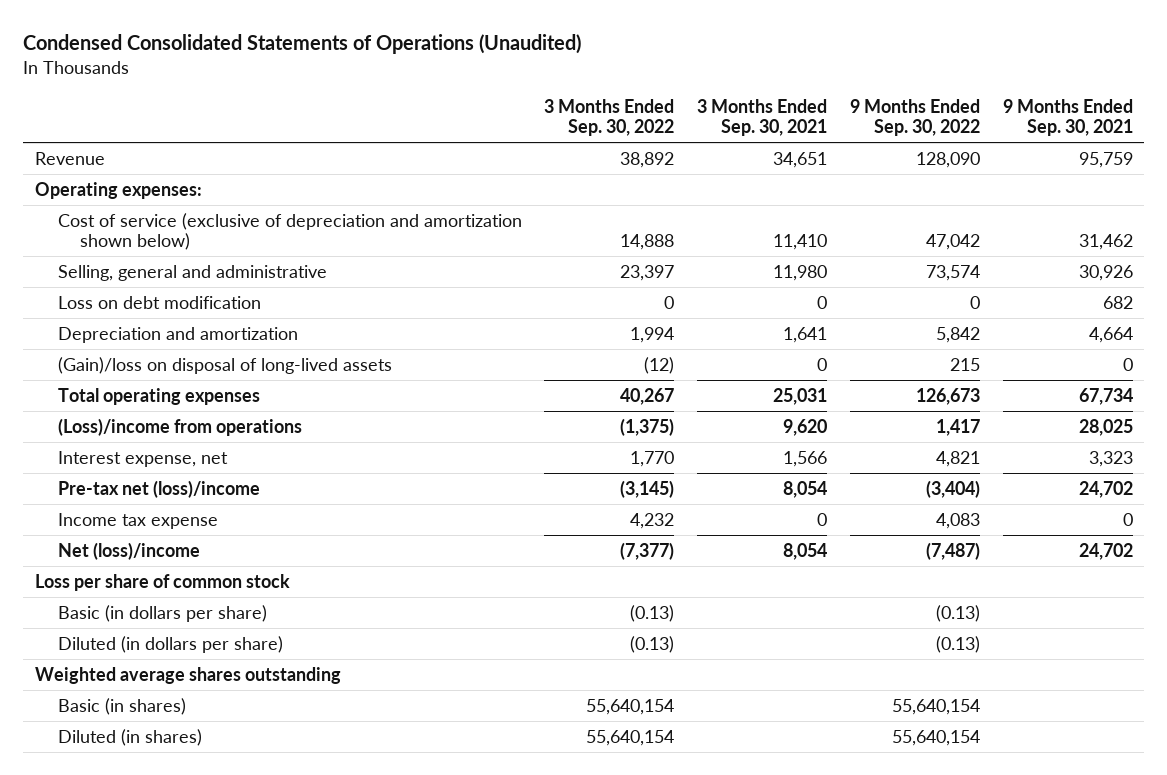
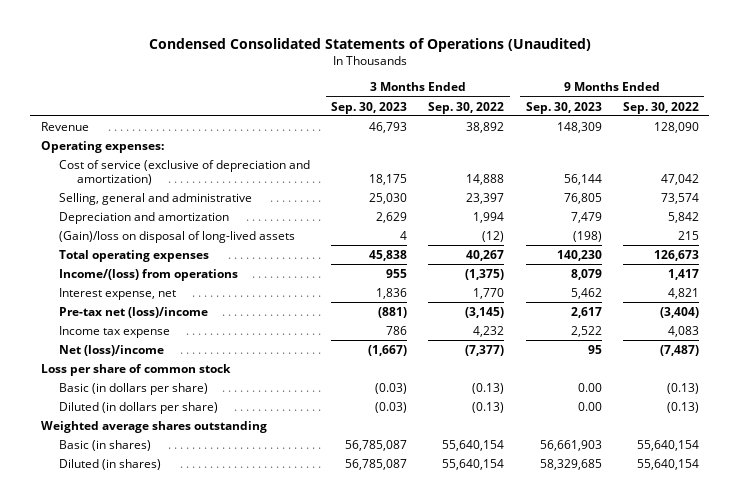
[697,98,828,137] 3 Months Ended Sep. 30, 2021 -> none
[1002,98,1133,137] 9 Months Ended Sep. 30, 2021 -> none
none -> [331,101,408,114] Sep. 30, 2023
none -> [525,101,602,114] Sep. 30, 2023
[57,212,522,250] Cost of service (exclusive of depreciation and amortization shown below) -> [59,159,311,185] Cost of service (exclusive of depreciation and amortization)
[57,295,261,309] Loss on debt modification -> none
[57,417,302,436] (Loss)/income from operations -> [59,268,239,281] Income/(loss) from operations

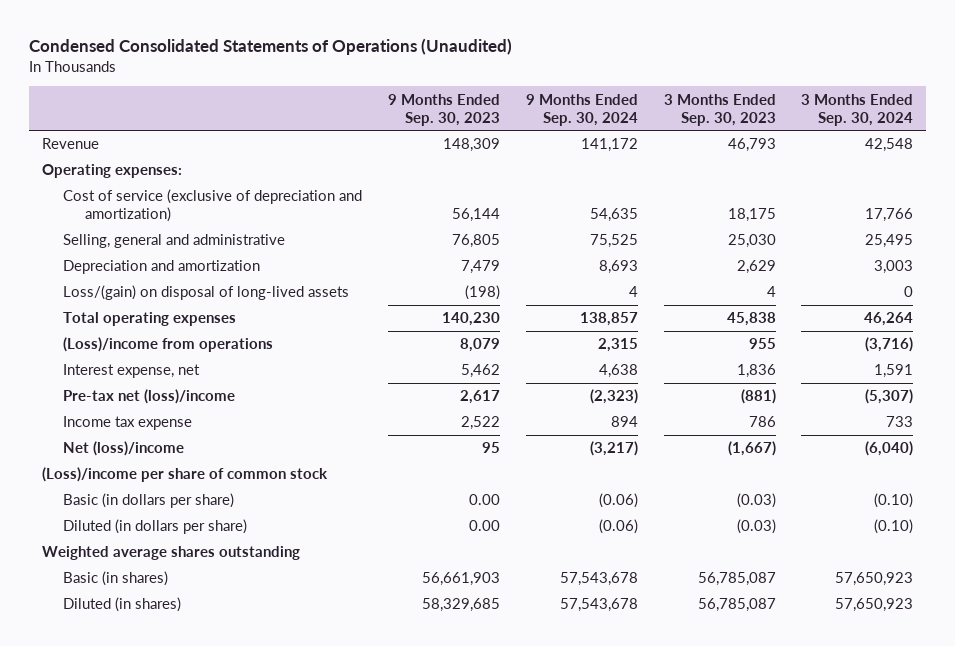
[428,101,505,114] Sep. 30, 2022 -> none
[622,101,699,114] Sep. 30, 2022 -> none
none -> [525,93,638,126] 9 Months Ended Sep. 30, 2024
none -> [801,93,914,126] 3 Months Ended Sep. 30, 2024
[59,230,296,243] (Gain)/loss on disposal of long-lived assets -> [63,285,350,301] Loss/(gain) on disposal of long-lived assets
[59,268,239,281] Income/(loss) from operations -> [63,337,274,353] (Loss)/income from operations
[40,363,231,376] Loss per share of common stock -> [41,467,328,483] (Loss)/income per share of common stock

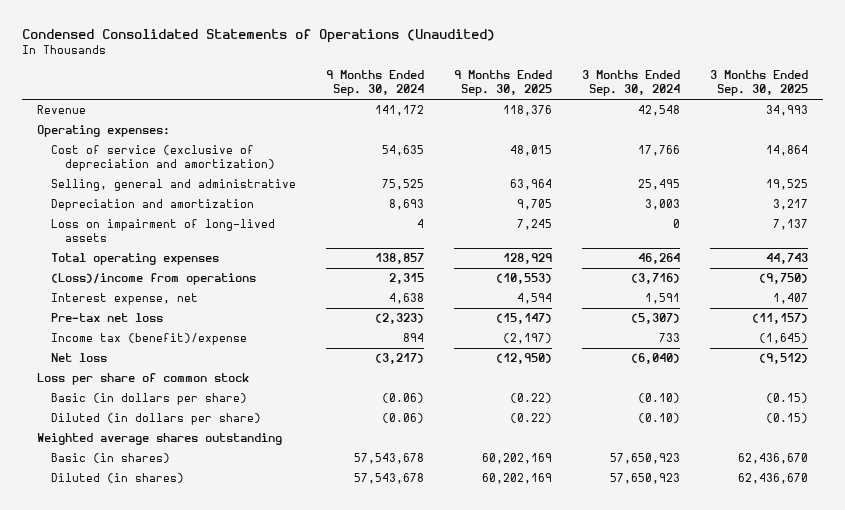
[388,93,501,126] 9 Months Ended Sep. 30, 2023 -> none
[663,93,776,126] 3 Months Ended Sep. 30, 2023 -> none
none -> [453,69,552,96] 9 Months Ended Sep. 30, 2025
none -> [709,69,808,96] 3 Months Ended Sep. 30, 2025
[63,285,350,301] Loss/(gain) on disposal of long-lived assets -> [50,219,275,243] Loss on impairment of long-lived assets
[63,389,236,405] Pre-tax net (loss)/income -> [50,313,163,323] Pre-tax net loss
[63,416,193,431] Income tax expense -> [50,333,247,346] Income tax (benefit)/expense
[63,441,185,457] Net (loss)/income -> [50,353,107,363] Net loss
[41,467,328,483] (Loss)/income per share of common stock -> [36,373,249,386] Loss per share of common stock

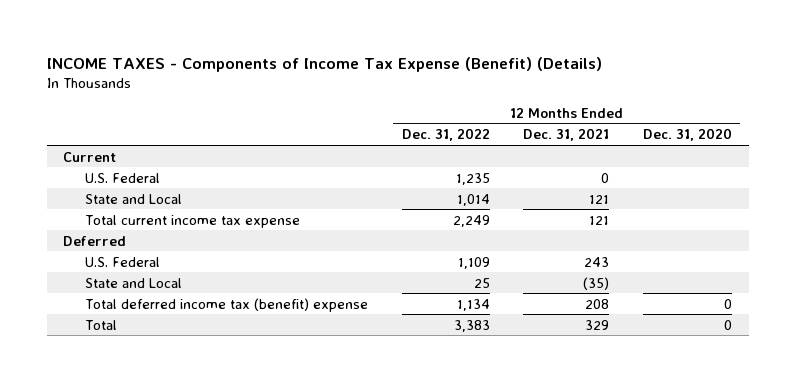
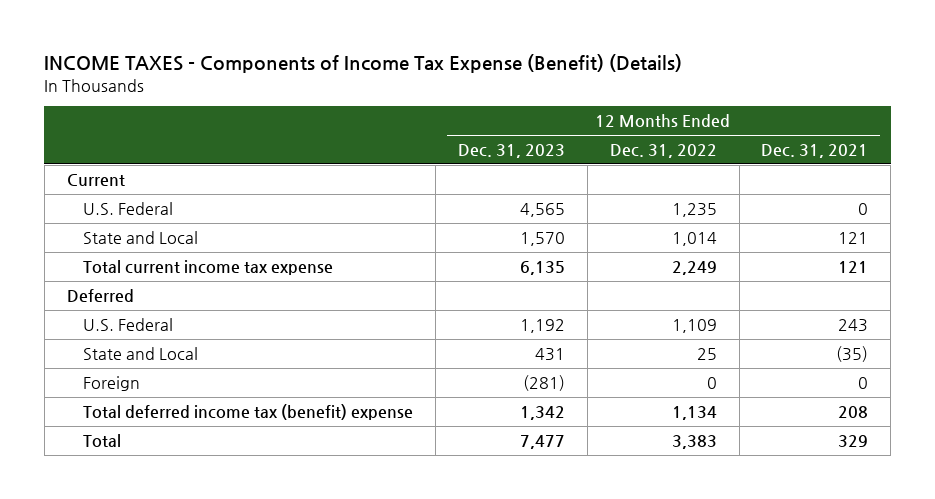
[642,128,732,142] Dec. 31, 2020 -> none
none -> [457,144,565,159] Dec. 31, 2023
none -> [82,375,140,391] Foreign

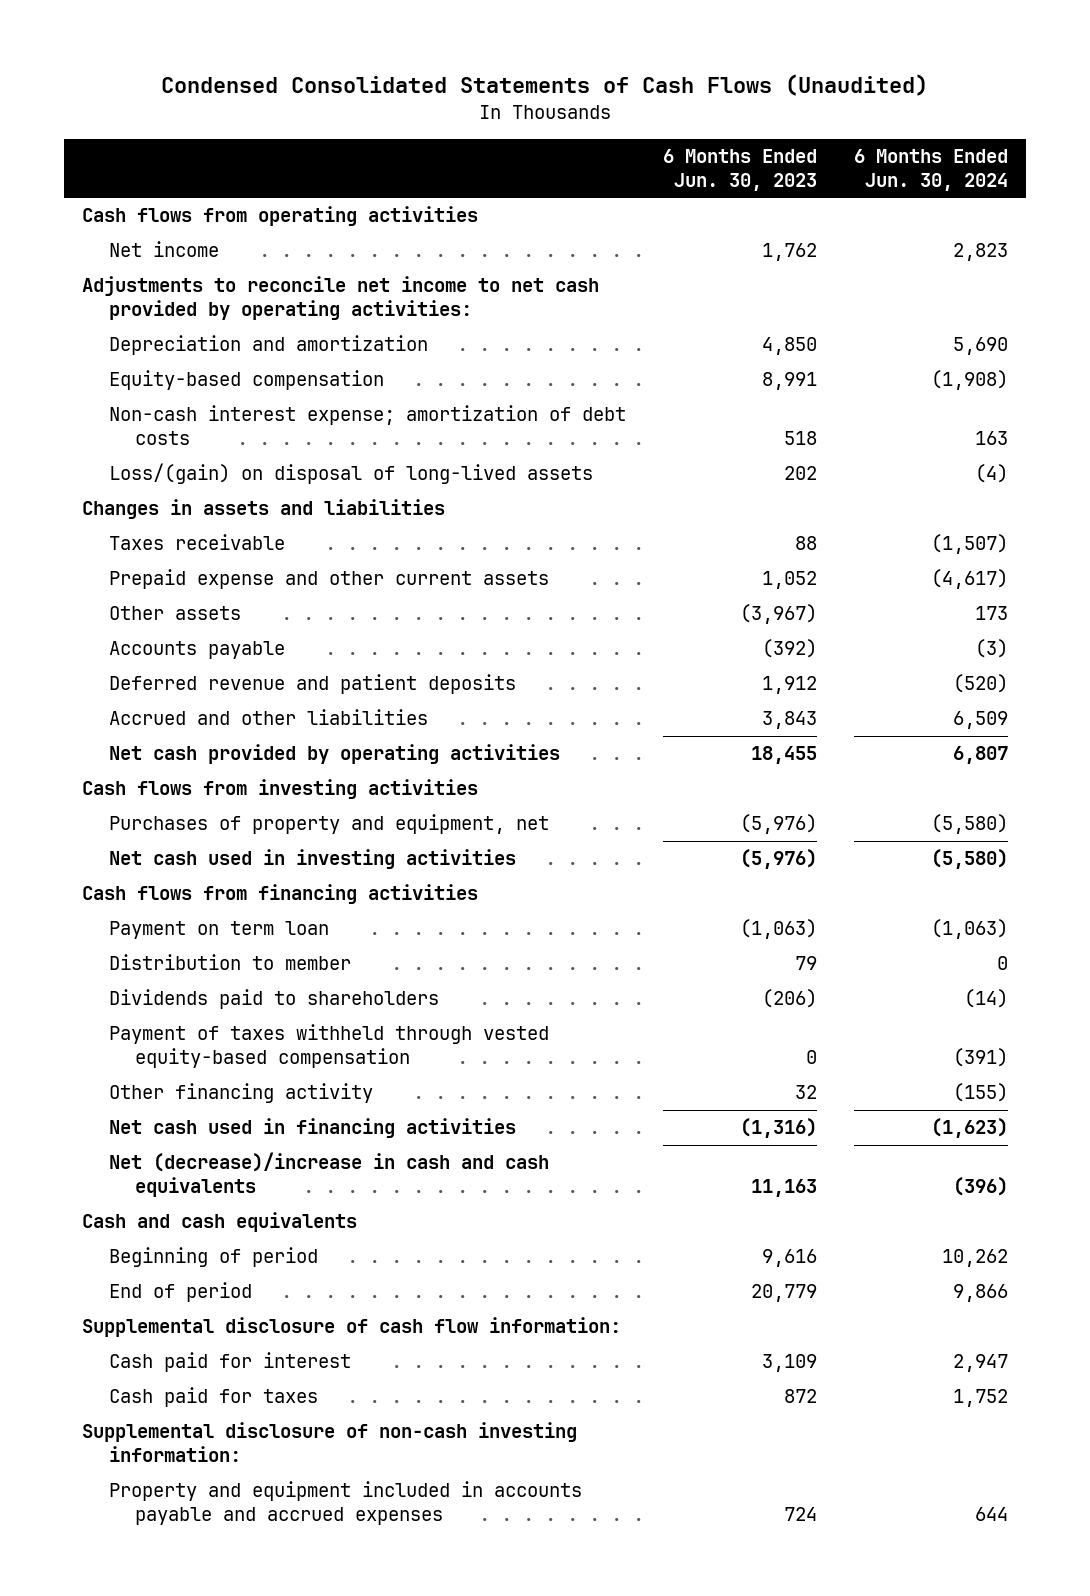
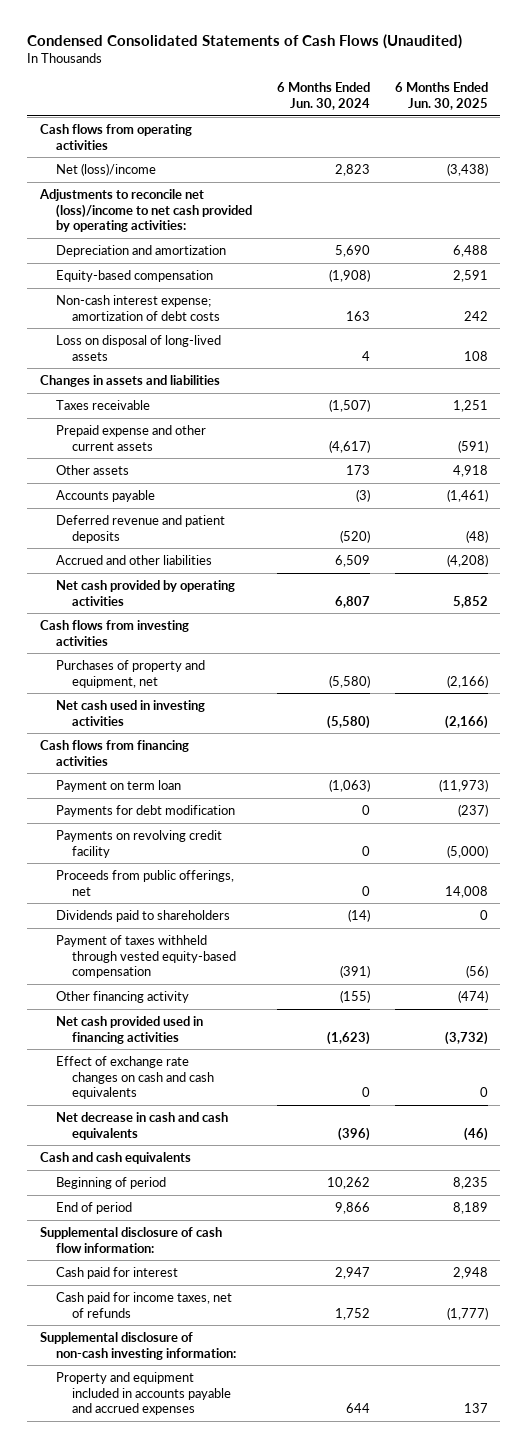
[662,148,817,192] 6 Months Ended Jun. 30, 2023 -> none
none -> [394,82,488,111] 6 Months Ended Jun. 30, 2025
[108,241,219,258] Net income -> [56,162,157,176] Net (loss)/income
[82,276,600,321] Adjustments to reconcile net income to net cash provided by operating activities: -> [38,188,253,233] Adjustments to reconcile net (loss)/income to net cash provided by operating activities:
[108,463,593,485] Loss/(gain) on disposal of long-lived assets -> [56,334,222,361] Loss on disposal of long-lived assets
[974,464,1008,484] (4) -> [361,350,370,361] 4
[108,954,351,971] Distribution to member -> none
none -> [56,804,236,817] Payments for debt modification
none -> [56,829,223,858] Payments on revolving credit facility
none -> [56,869,235,896] Proceeds from public offerings, net
[108,1118,516,1139] Net cash used in financing activities -> [56,1015,204,1044] Net cash provided used in financing activities
none -> [56,1055,215,1100] Effect of exchange rate changes on cash and cash equivalents
[108,1152,549,1198] Net (decrease)/increase in cash and cash equivalents -> [56,1111,229,1140] Net decrease in cash and cash equivalents
[108,1387,318,1408] Cash paid for taxes -> [56,1291,233,1318] Cash paid for income taxes, net of refunds

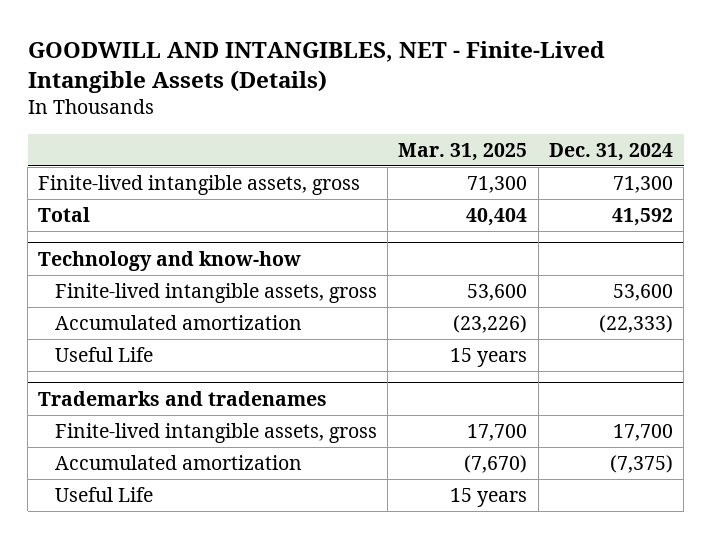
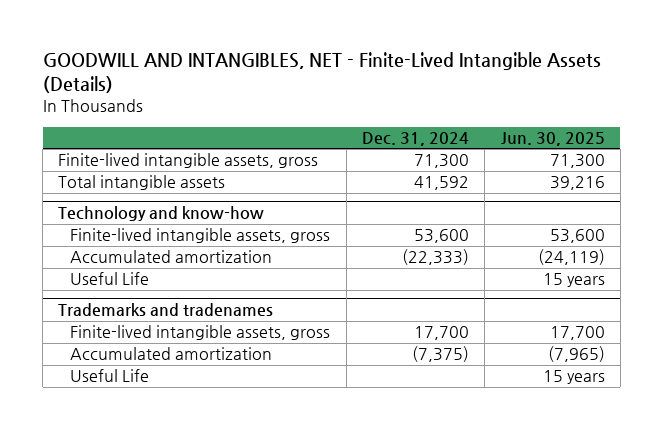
[398,142,528,161] Mar. 31, 2025 -> none
none -> [500,131,605,146] Jun. 30, 2025
[38,207,91,223] Total -> [58,175,226,191] Total intangible assets

